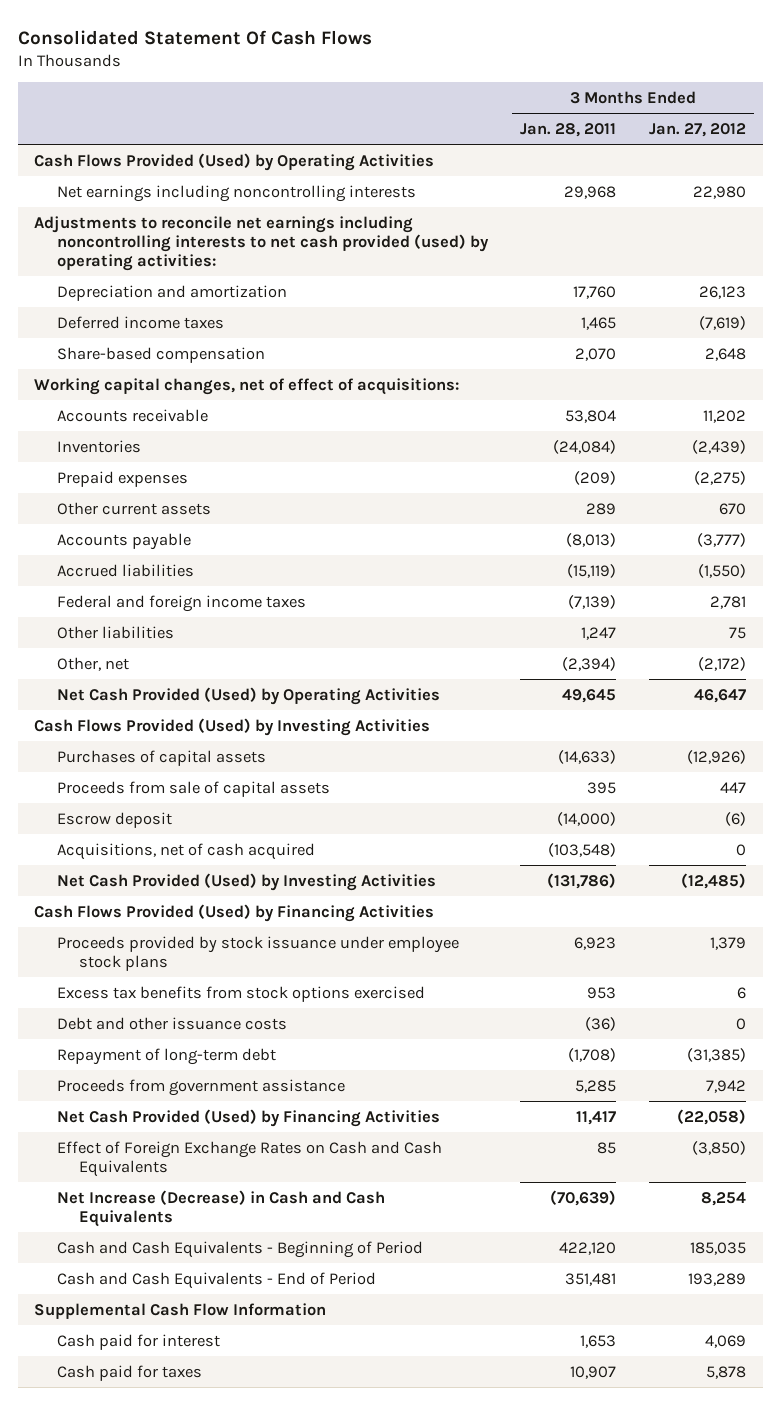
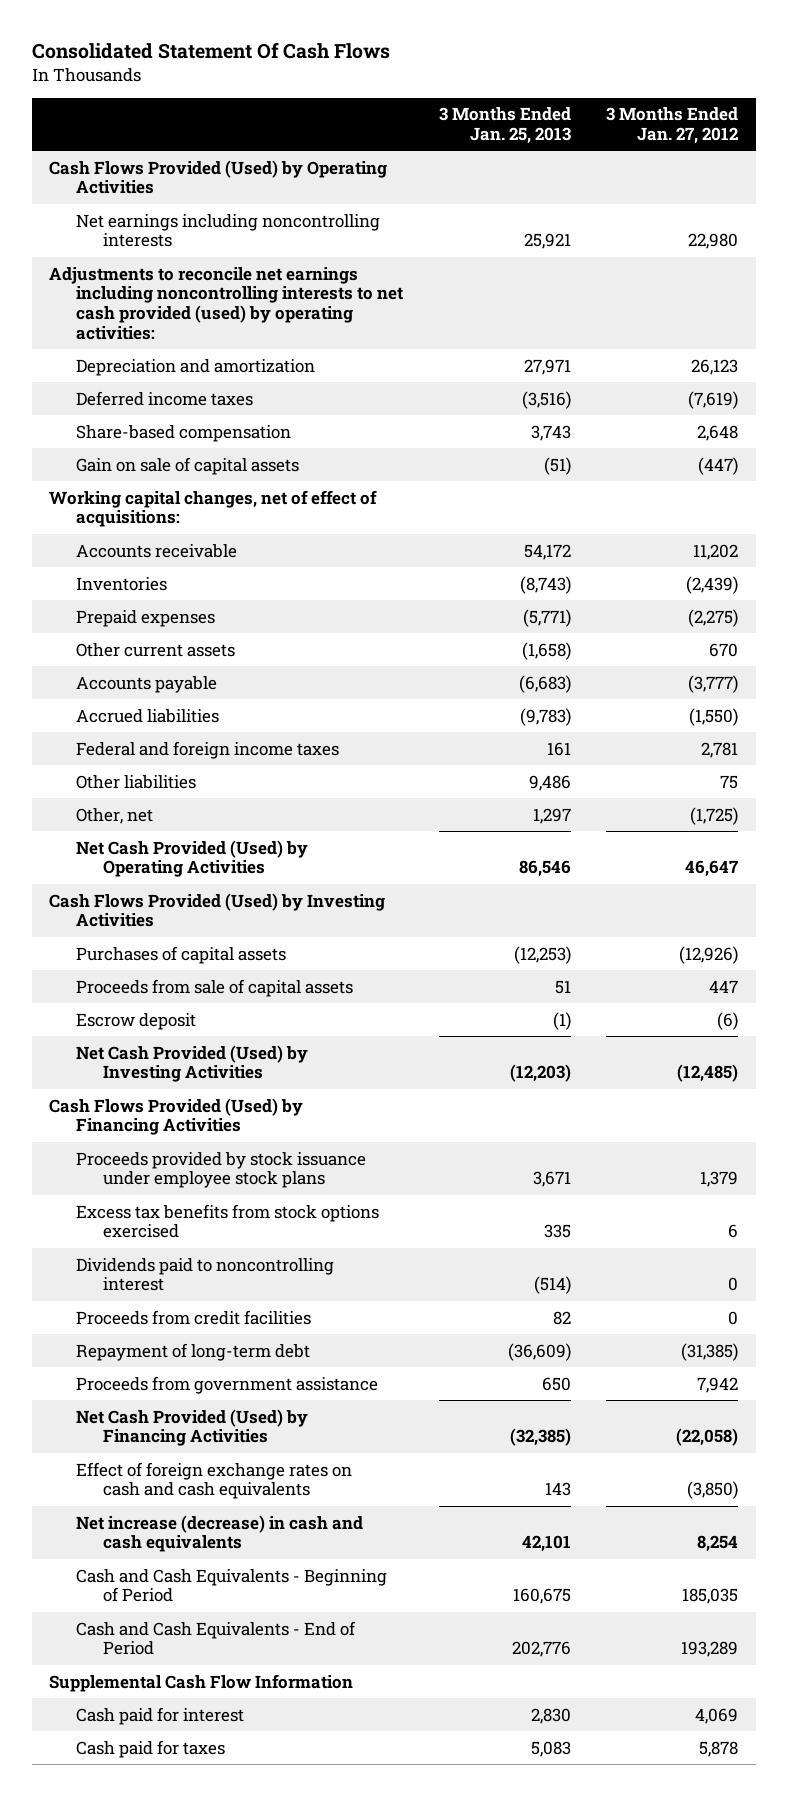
[520,122,617,137] Jan. 28, 2011 -> none
none -> [438,107,571,144] 3 Months Ended Jan. 25, 2013
none -> [76,456,300,475] Gain on sale of capital assets
[698,656,747,671] (2,172) -> [690,806,739,825] (1,725)
[56,842,315,860] Acquisitions, net of cash acquired -> none
[56,1016,287,1030] Debt and other issuance costs -> none
none -> [76,1257,335,1292] Dividends paid to noncontrolling interest
none -> [76,1309,312,1325] Proceeds from credit facilities
[56,1140,442,1177] Effect of Foreign Exchange Rates on Cash and Cash Equivalents -> [76,1461,353,1500] Effect of foreign exchange rates on cash and cash equivalents
[56,1189,385,1227] Net Increase (Decrease) in Cash and Cash Equivalents -> [76,1514,364,1553] Net increase (decrease) in cash and cash equivalents

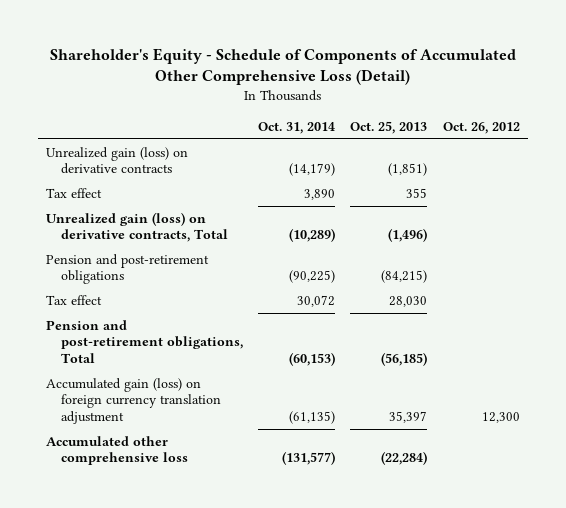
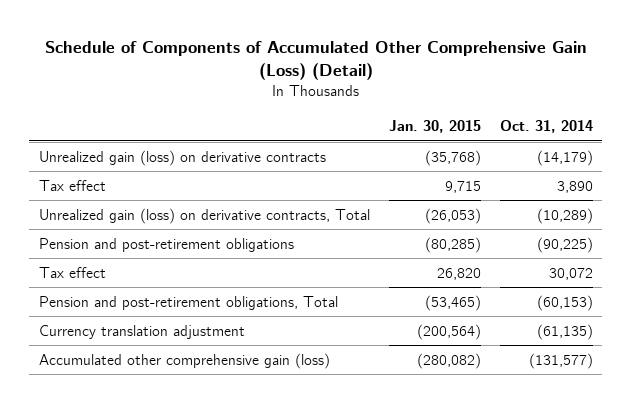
[49,47,516,86] Shareholder's Equity - Schedule of Components of Accumulated Other Comprehensive Loss (Detail) -> [44,40,587,80] Schedule of Components of Accumulated Other Comprehensive Gain (Loss) (Detail)
[350,120,428,134] Oct. 25, 2013 -> none
[442,121,520,134] Oct. 26, 2012 -> none
none -> [388,120,481,134] Jan. 30, 2015
[45,378,221,424] Accumulated gain (loss) on foreign currency translation adjustment -> [38,324,245,339] Currency translation adjustment
[45,436,188,466] Accumulated other comprehensive loss -> [38,352,330,369] Accumulated other comprehensive gain (loss)

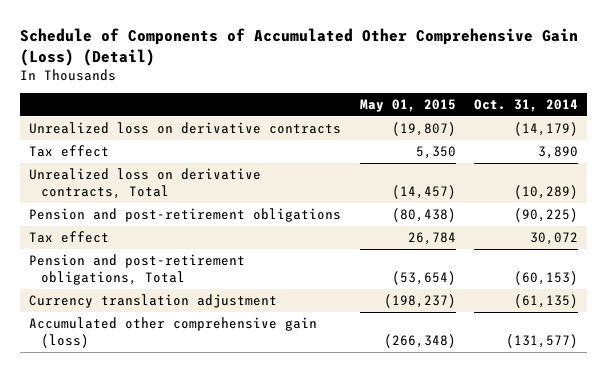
[388,120,481,134] Jan. 30, 2015 -> none
none -> [359,99,456,113] May 01, 2015
[38,149,326,166] Unrealized gain (loss) on derivative contracts -> [29,122,342,135] Unrealized loss on derivative contracts
[38,207,370,224] Unrealized gain (loss) on derivative contracts, Total -> [29,168,262,200] Unrealized loss on derivative contracts, Total

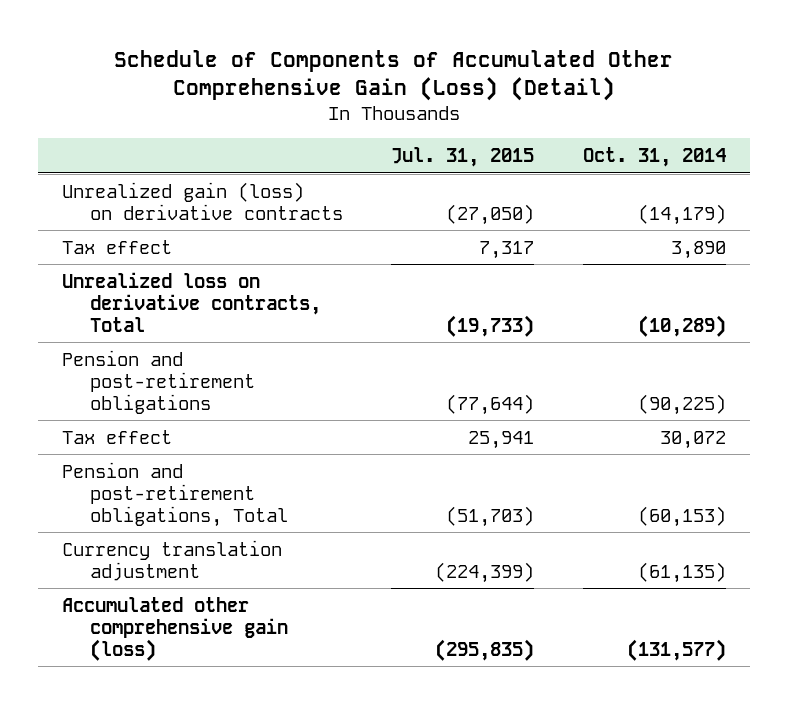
[359,99,456,113] May 01, 2015 -> none
none -> [391,146,535,167] Jul. 31, 2015
[29,122,342,135] Unrealized loss on derivative contracts -> [62,181,344,220] Unrealized gain (loss) on derivative contracts

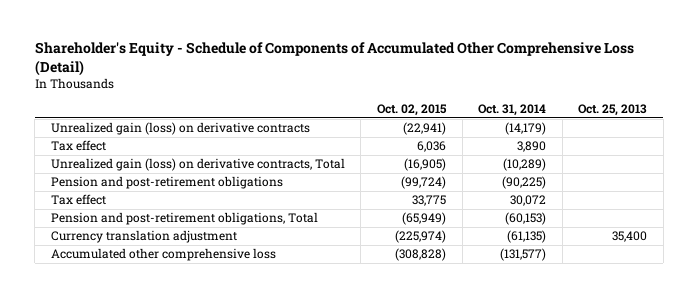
[114,49,674,102] Schedule of Components of Accumulated Other Comprehensive Gain (Loss) (Detail) -> [34,42,634,77] Shareholder's Equity - Schedule of Components of Accumulated Other Comprehensive Loss (Detail)
[391,146,535,167] Jul. 31, 2015 -> none
none -> [377,104,448,117] Oct. 02, 2015
none -> [578,104,648,117] Oct. 25, 2013
[62,271,322,332] Unrealized loss on derivative contracts, Total -> [50,158,345,172] Unrealized gain (loss) on derivative contracts, Total
[62,596,289,661] Accumulated other comprehensive gain (loss) -> [50,248,276,262] Accumulated other comprehensive loss

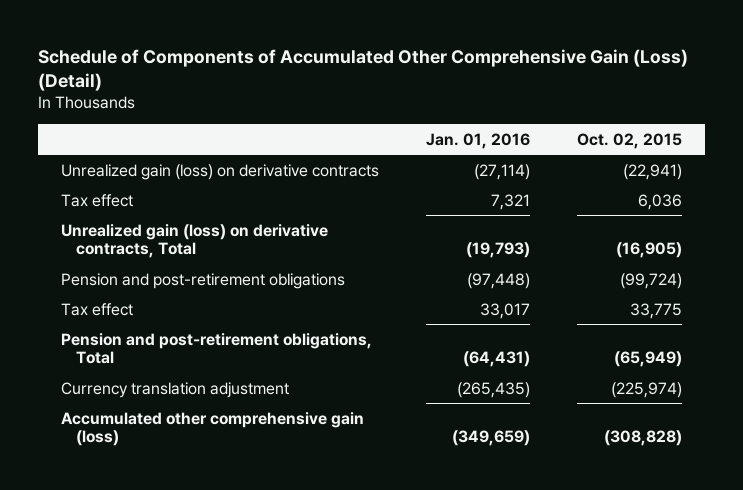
[34,42,634,77] Shareholder's Equity - Schedule of Components of Accumulated Other Comprehensive Loss (Detail) -> [38,48,689,92] Schedule of Components of Accumulated Other Comprehensive Gain (Loss) (Detail)
[478,104,547,117] Oct. 31, 2014 -> none
[578,104,648,117] Oct. 25, 2013 -> none
none -> [425,132,530,149] Jan. 01, 2016
[50,248,276,262] Accumulated other comprehensive loss -> [61,411,365,447] Accumulated other comprehensive gain (loss)

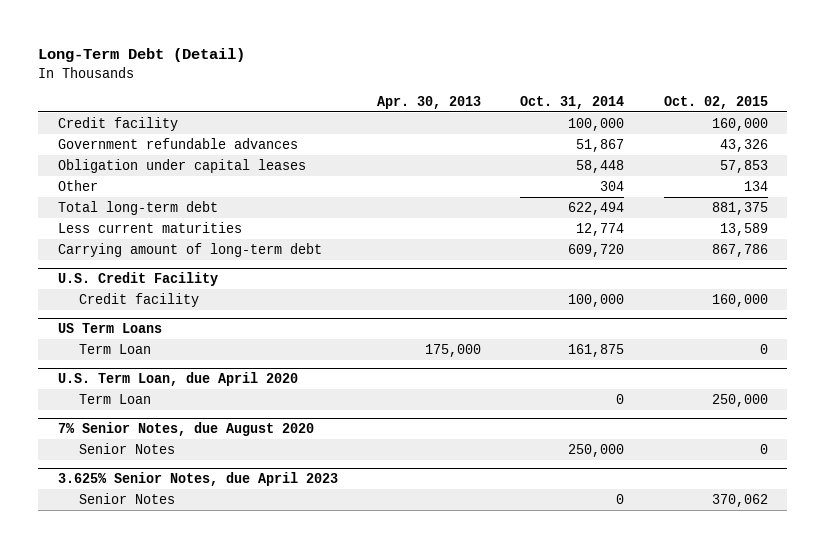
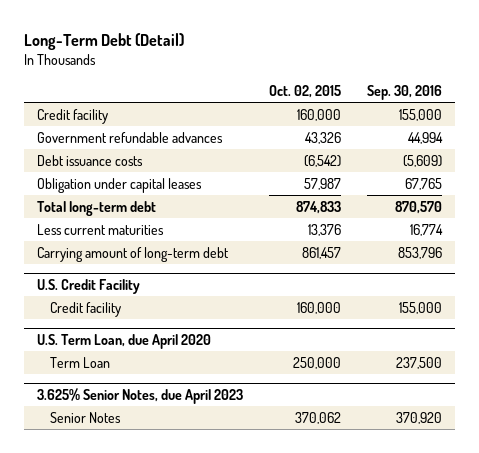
[377,96,482,110] Apr. 30, 2013 -> none
[520,96,625,110] Oct. 31, 2014 -> none
none -> [367,84,443,100] Sep. 30, 2016
[57,179,98,191] Other -> none
none -> [36,154,143,166] Debt issuance costs
[719,159,768,173] 57,853 -> [304,177,342,190] 57,987
[711,201,768,215] 881,375 -> [296,200,342,214] 874,833
[719,222,768,236] 13,589 -> [308,223,342,236] 13,376
[711,243,768,257] 867,786 -> [302,246,342,259] 861,457
[57,322,162,333] US Term Loans -> none
[78,343,151,354] Term Loan -> none
[57,421,314,436] 7% Senior Notes, due August 2020 -> none
[78,442,175,454] Senior Notes -> none

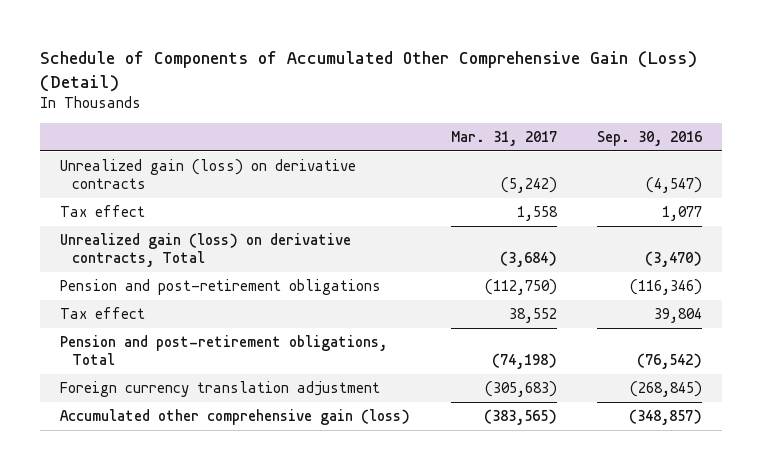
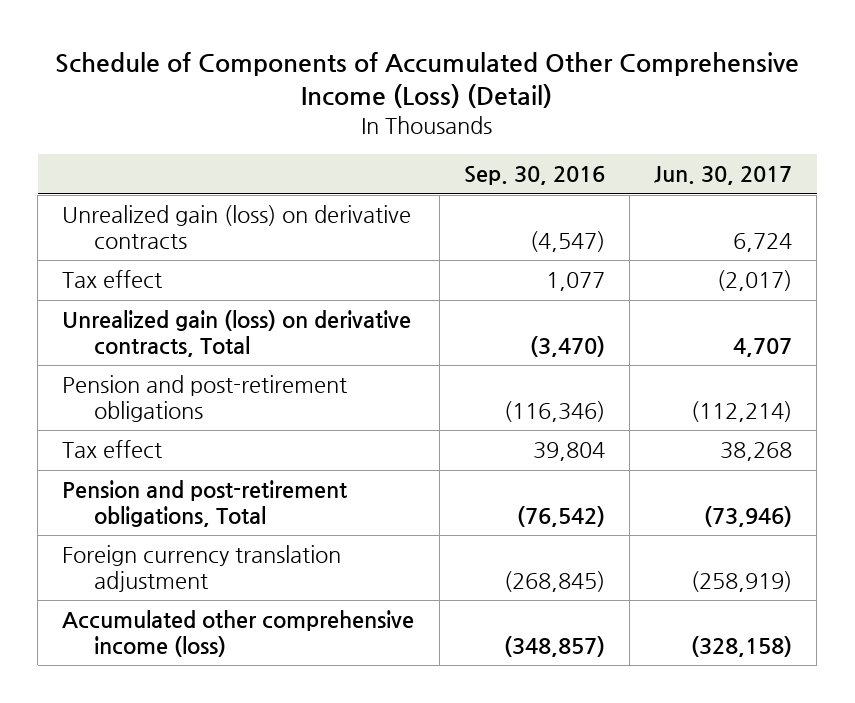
[40,50,698,92] Schedule of Components of Accumulated Other Comprehensive Gain (Loss) (Detail) -> [55,51,800,108] Schedule of Components of Accumulated Other Comprehensive Income (Loss) (Detail)
[450,131,557,147] Mar. 31, 2017 -> none
none -> [654,166,793,186] Jun. 30, 2017
[60,409,411,426] Accumulated other comprehensive gain (loss) -> [62,610,415,657] Accumulated other comprehensive income (loss)

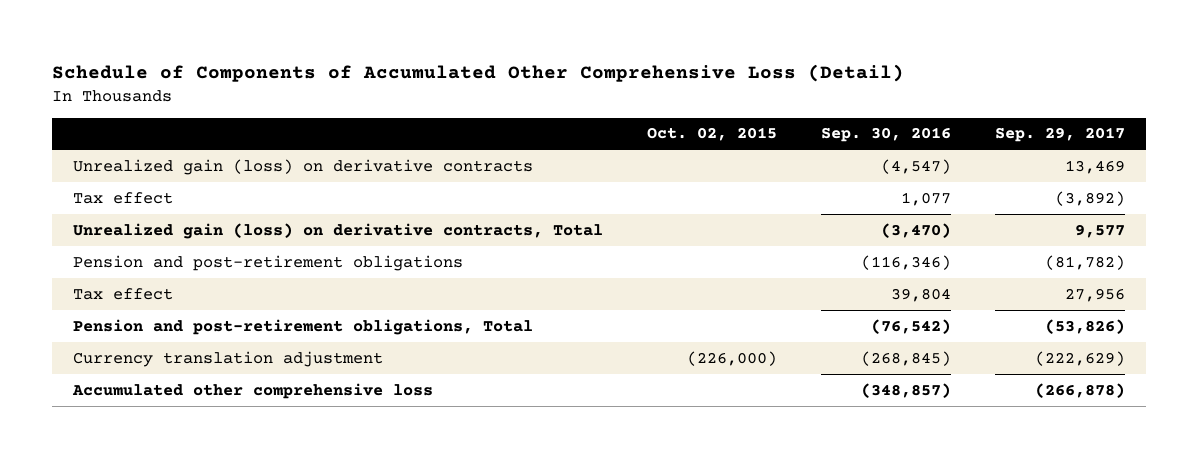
[55,51,800,108] Schedule of Components of Accumulated Other Comprehensive Income (Loss) (Detail) -> [51,63,904,82] Schedule of Components of Accumulated Other Comprehensive Loss (Detail)
[654,166,793,186] Jun. 30, 2017 -> none
none -> [647,127,778,142] Oct. 02, 2015
none -> [994,127,1125,143] Sep. 29, 2017
[62,545,342,592] Foreign currency translation adjustment -> [73,350,384,367] Currency translation adjustment
[62,610,415,657] Accumulated other comprehensive income (loss) -> [72,382,434,399] Accumulated other comprehensive loss

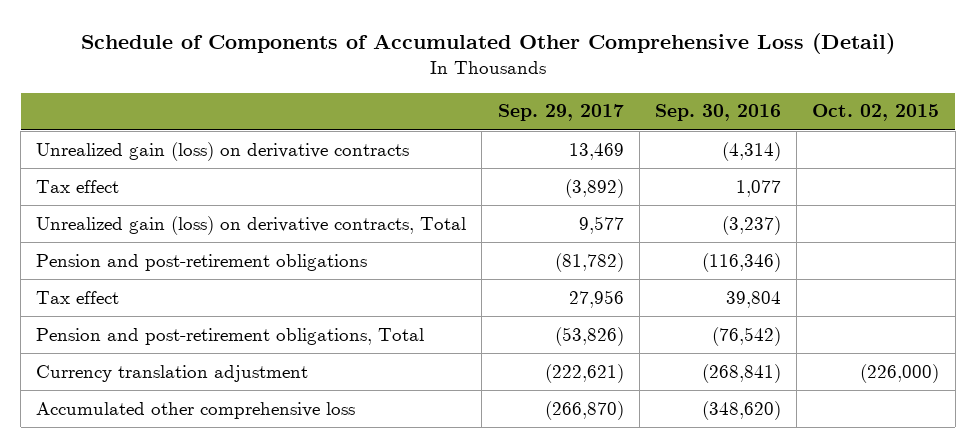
[880,158,951,174] (4,547) -> [721,141,781,161] (4,314)
[880,222,951,238] (3,470) -> [721,215,781,235] (3,237)
[860,350,951,366] (268,845) -> [701,363,781,383] (268,841)
[1034,350,1125,366] (222,629) -> [544,363,624,383] (222,621)
[860,382,951,398] (348,857) -> [701,400,781,420] (348,620)
[1034,382,1125,398] (266,878) -> [544,400,624,420] (266,870)

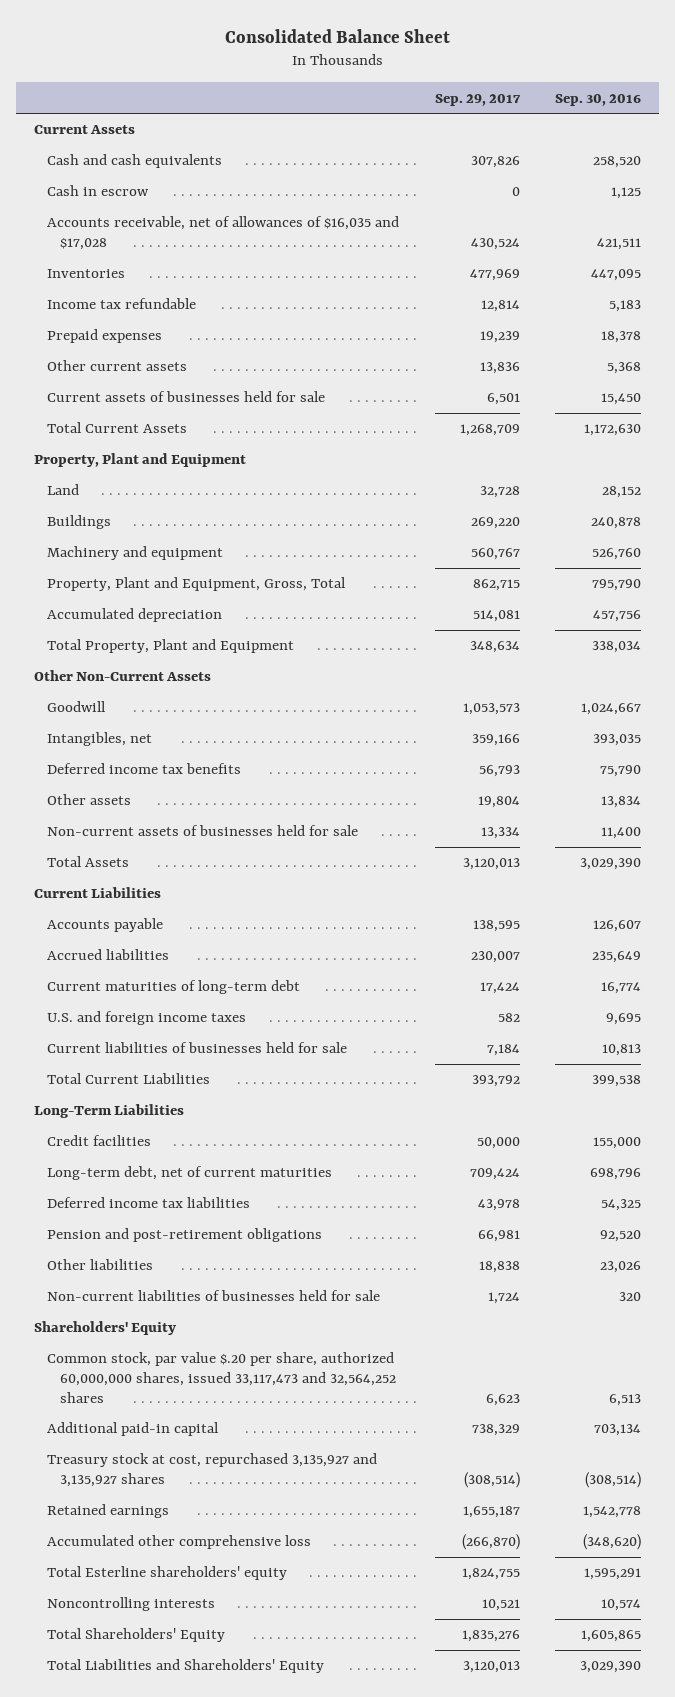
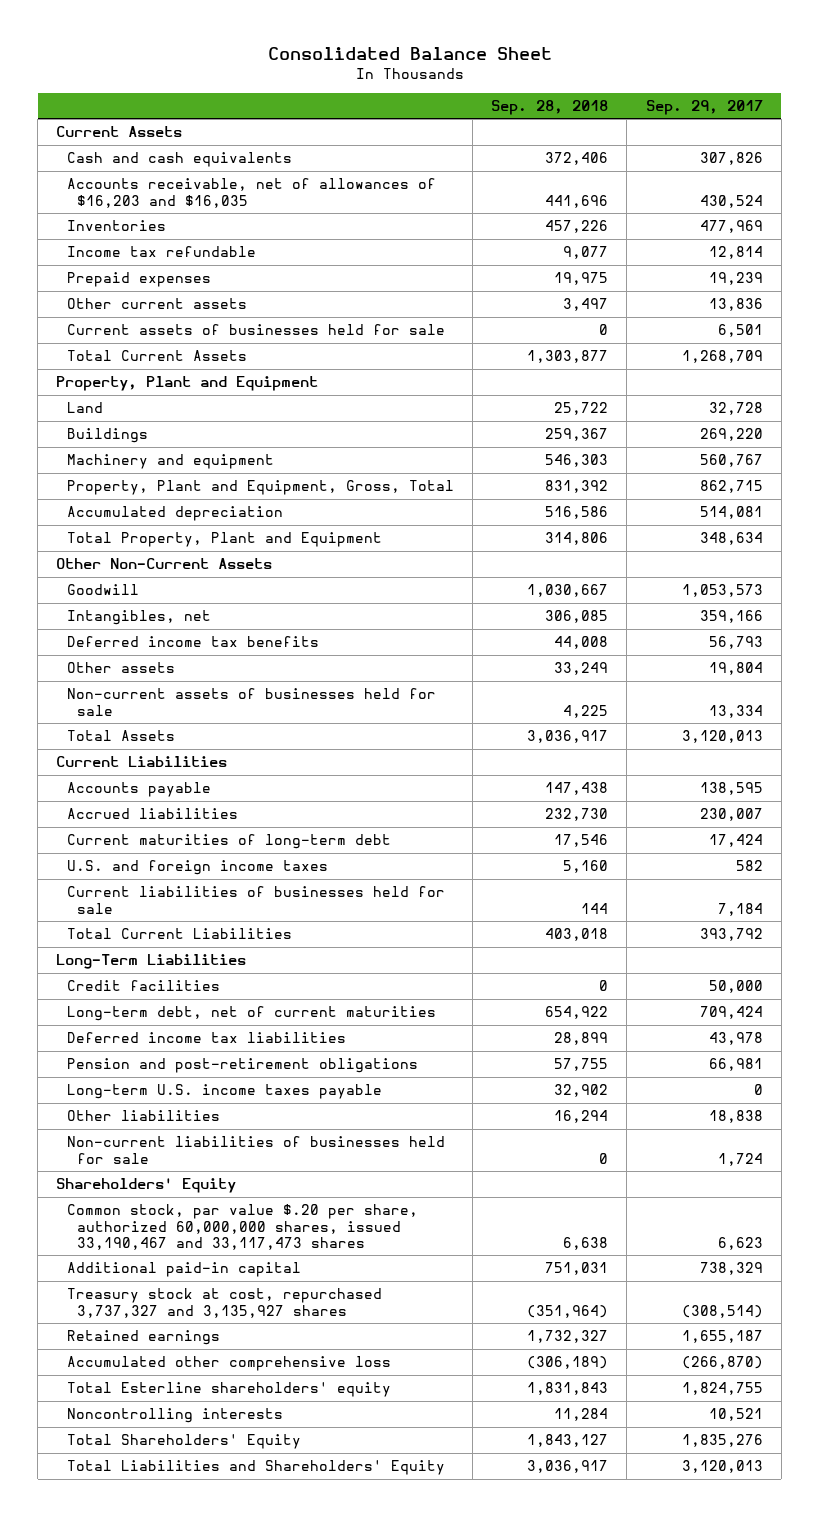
[555,93,642,106] Sep. 30, 2016 -> none
none -> [491,100,609,116] Sep. 28, 2018
[47,185,150,197] Cash in escrow -> none
[47,216,400,251] Accounts receivable, net of allowances of $16,035 and $17,028 -> [66,178,436,208] Accounts receivable, net of allowances of $16,203 and $16,035
none -> [66,1084,382,1100] Long-term U.S. income taxes payable
[47,1352,397,1403] Common stock, par value $.20 per share, authorized 60,000,000 shares, issued 33,117,473 and 32,564,252 shares -> [66,1204,418,1250] Common stock, par value $.20 per share, authorized 60,000,000 shares, issued 33,190,467 and 33,117,473 shares
[47,1453,378,1488] Treasury stock at cost, repurchased 3,135,927 and 3,135,927 shares -> [66,1288,382,1318] Treasury stock at cost, repurchased 3,737,327 and 3,135,927 shares

